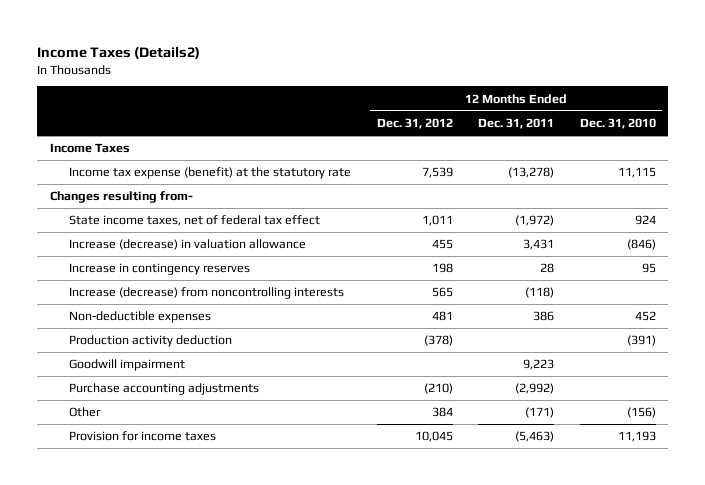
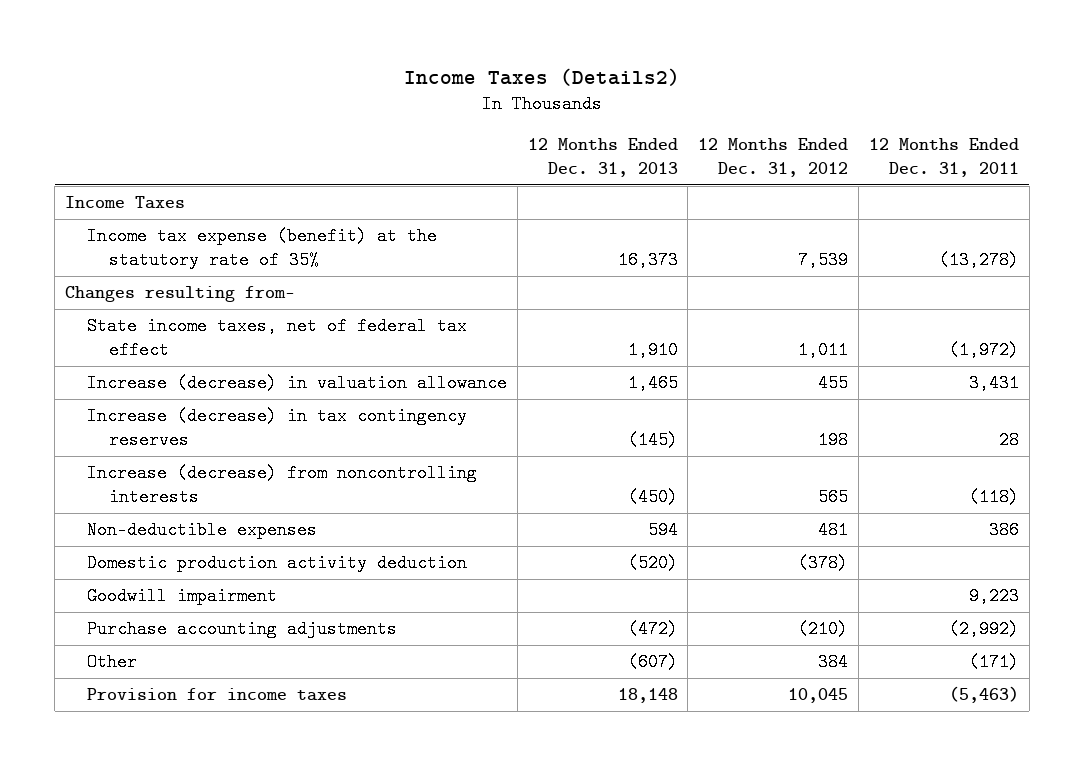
[579,117,656,129] Dec. 31, 2010 -> none
none -> [527,137,678,177] 12 Months Ended Dec. 31, 2013
[69,167,352,180] Income tax expense (benefit) at the statutory rate -> [86,227,437,270] Income tax expense (benefit) at the statutory rate of 35%
[69,263,251,276] Increase in contingency reserves -> [86,407,467,450] Increase (decrease) in tax contingency reserves
[69,335,233,348] Production activity deduction -> [86,554,467,573] Domestic production activity deduction

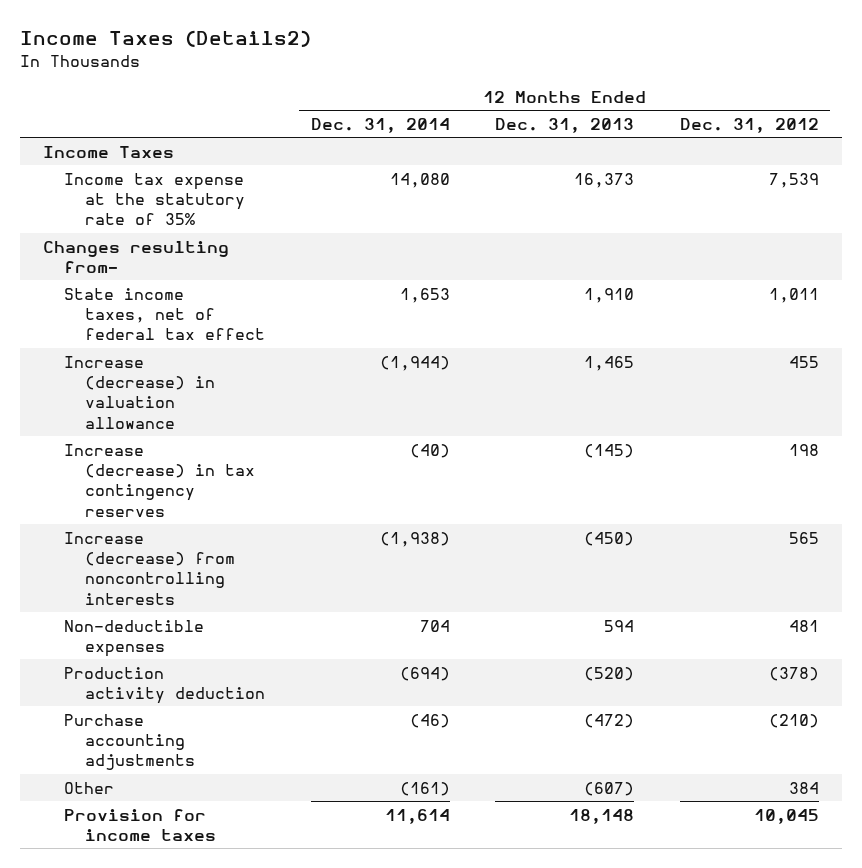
[868,137,1019,177] 12 Months Ended Dec. 31, 2011 -> none
none -> [310,117,450,133] Dec. 31, 2014
[86,227,437,270] Income tax expense (benefit) at the statutory rate of 35% -> [63,172,246,226] Income tax expense at the statutory rate of 35%
[86,587,277,606] Goodwill impairment -> none
[86,554,467,573] Domestic production activity deduction -> [63,666,266,705] Production activity deduction

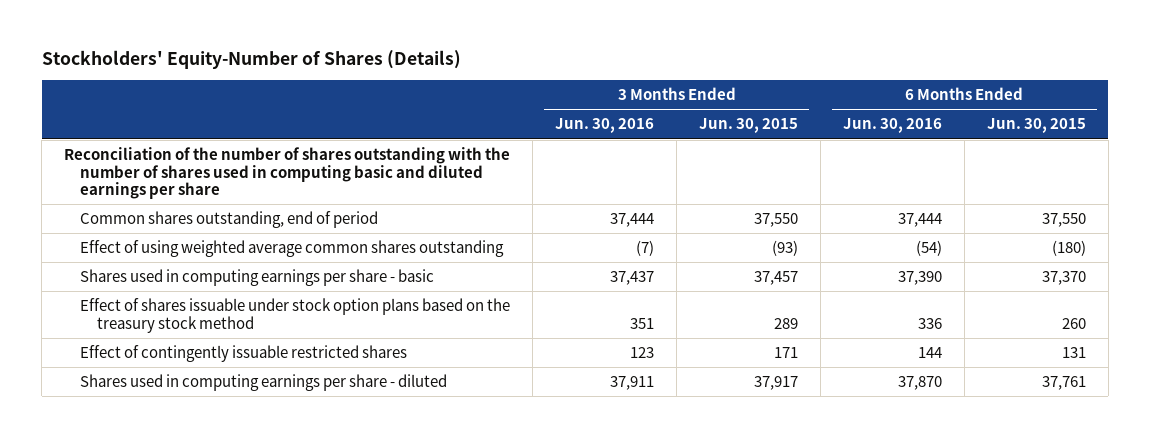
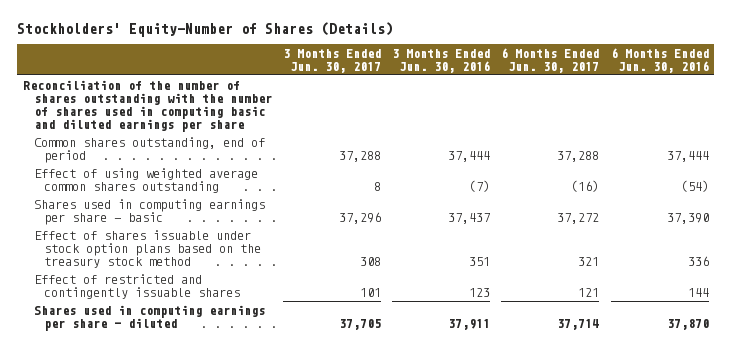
[699,118,799,134] Jun. 30, 2015 -> none
[986,118,1086,134] Jun. 30, 2015 -> none
none -> [282,48,381,74] 3 Months Ended Jun. 30, 2017
none -> [501,47,600,74] 6 Months Ended Jun. 30, 2017
[80,345,408,363] Effect of contingently issuable restricted shares -> [33,273,241,299] Effect of restricted and contingently issuable shares

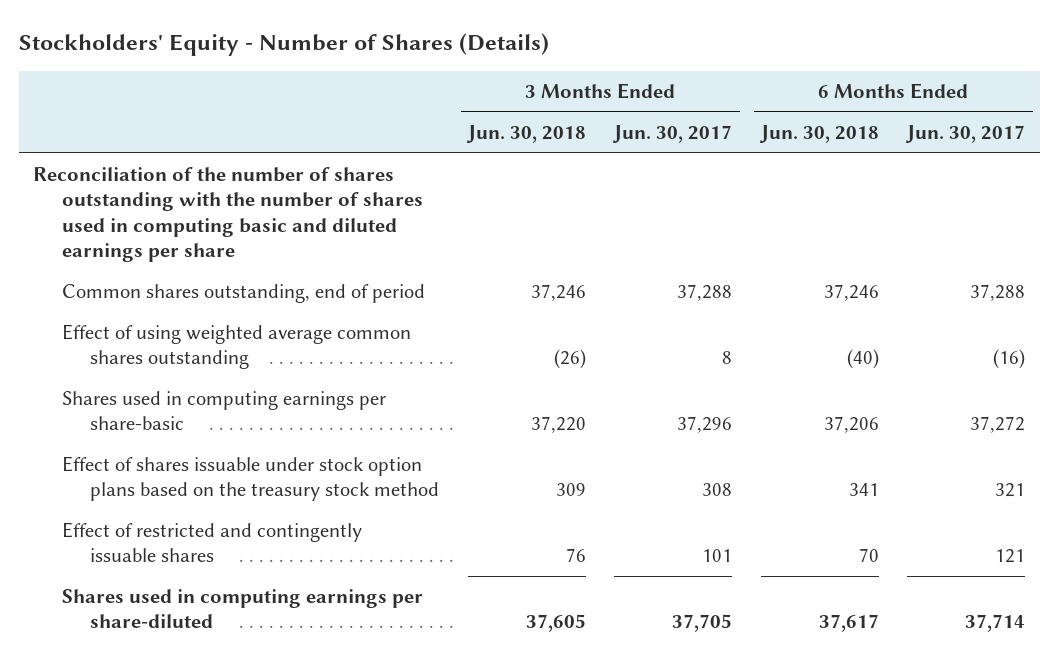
[17,21,394,37] Stockholders' Equity-Number of Shares (Details) -> [18,33,549,57] Stockholders' Equity - Number of Shares (Details)
[392,48,491,74] 3 Months Ended Jun. 30, 2016 -> none
[610,47,709,74] 6 Months Ended Jun. 30, 2016 -> none
none -> [465,125,586,144] Jun. 30, 2018
none -> [758,125,879,144] Jun. 30, 2018
[33,198,265,225] Shares used in computing earnings per share - basic -> [61,391,386,431] Shares used in computing earnings per share-basic
[33,304,265,331] Shares used in computing earnings per share - diluted -> [61,589,423,629] Shares used in computing earnings per share-diluted

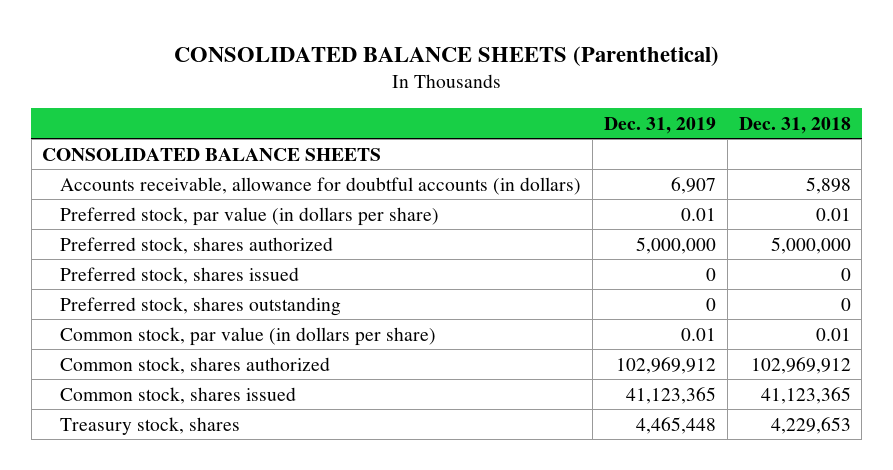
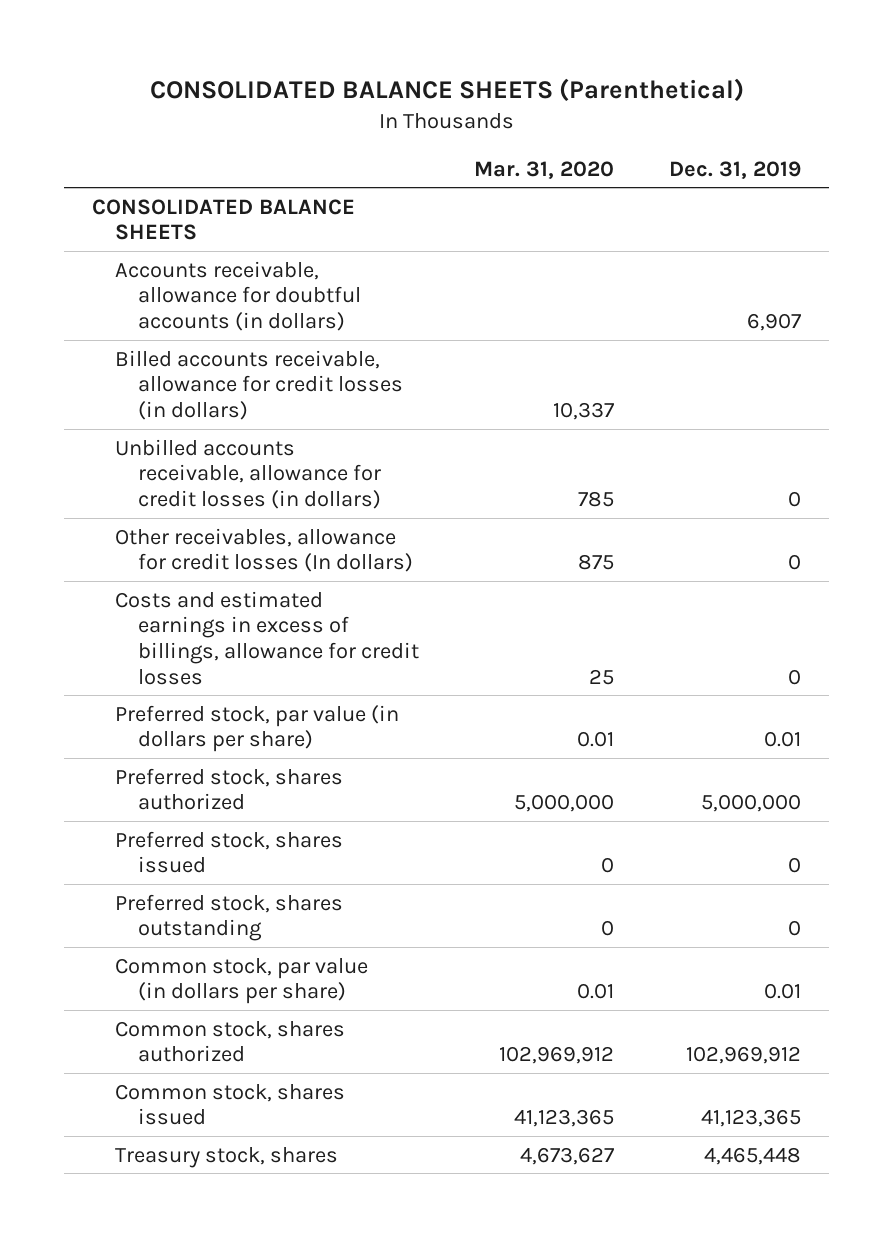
[738,116,851,134] Dec. 31, 2018 -> none
none -> [474,160,615,179] Mar. 31, 2020
none -> [114,349,403,420] Billed accounts receivable, allowance for credit losses (in dollars)
none -> [114,438,381,509] Unbilled accounts receivable, allowance for credit losses (in dollars)
none -> [114,527,413,573] Other receivables, allowance for credit losses (In dollars)
none -> [114,590,419,685] Costs and estimated earnings in excess of billings, allowance for credit losses

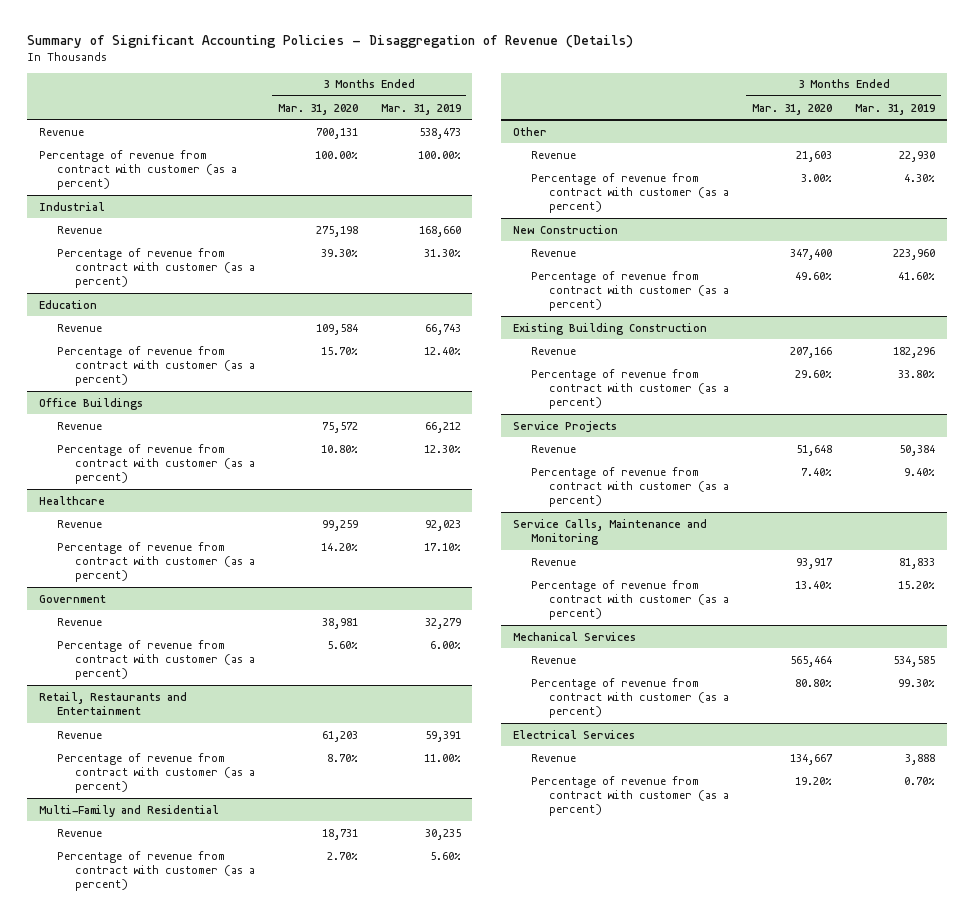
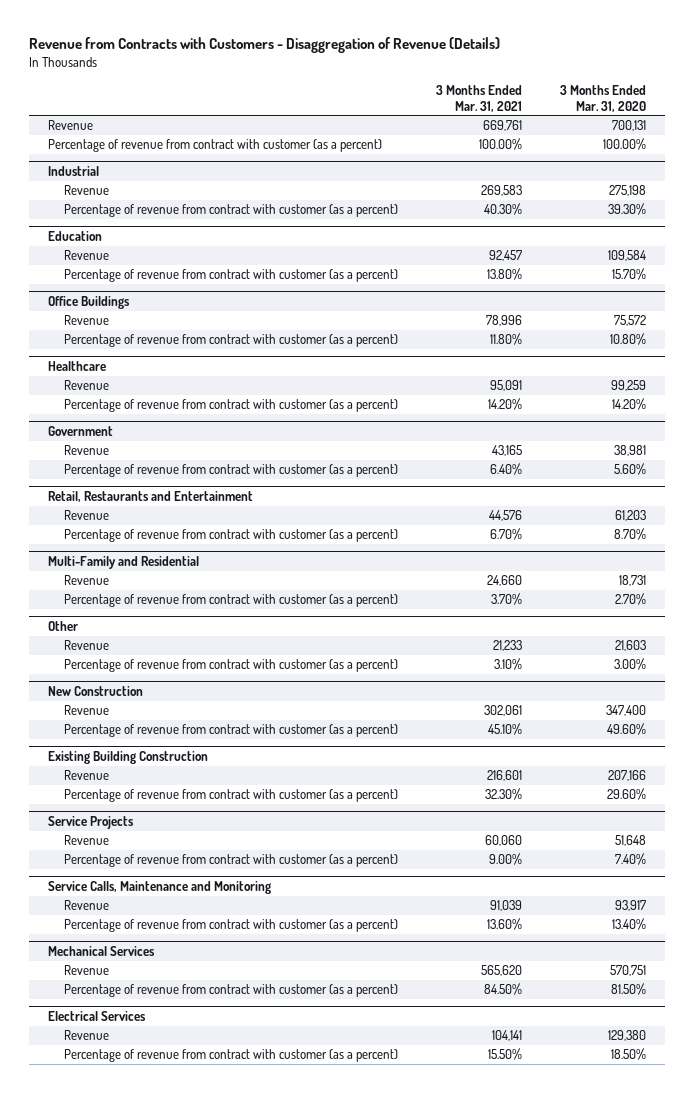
[27,35,634,49] Summary of Significant Accounting Policies - Disaggregation of Revenue (Details) -> [29,37,501,54] Revenue from Contracts with Customers - Disaggregation of Revenue (Details)
[380,103,461,115] Mar. 31, 2019 -> none
none -> [435,84,522,112] 3 Months Ended Mar. 31, 2021
[790,655,833,667] 565,464 -> [609,965,646,977] 570,751
[795,678,833,687] 80.80% -> [610,983,646,996] 81.50%
[790,753,834,765] 134,667 -> [607,1030,646,1042] 129,380
[795,776,833,785] 19.20% -> [610,1048,646,1061] 18.50%

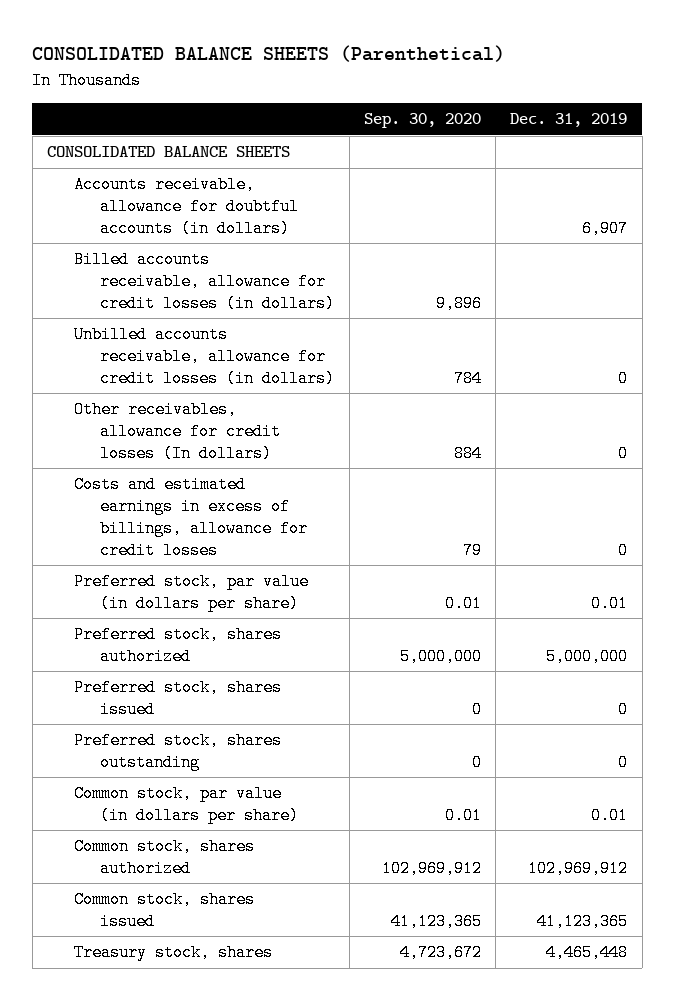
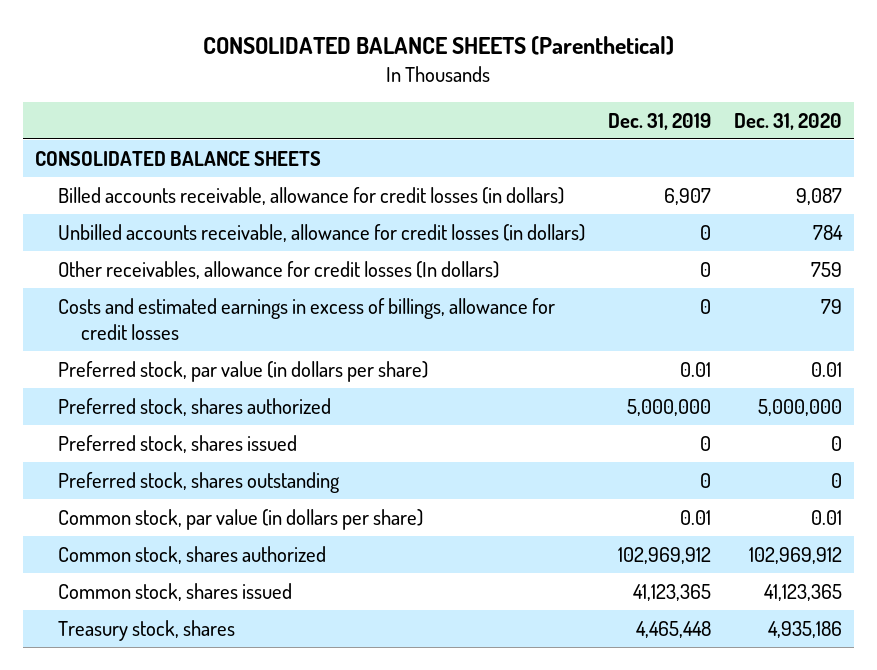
[363,113,481,129] Sep. 30, 2020 -> none
none -> [734,112,843,130] Dec. 31, 2020
[73,251,336,312] Billed accounts receivable, allowance for credit losses (in dollars) -> none
[73,176,300,237] Accounts receivable, allowance for doubtful accounts (in dollars) -> [57,186,564,205] Billed accounts receivable, allowance for credit losses (in dollars)

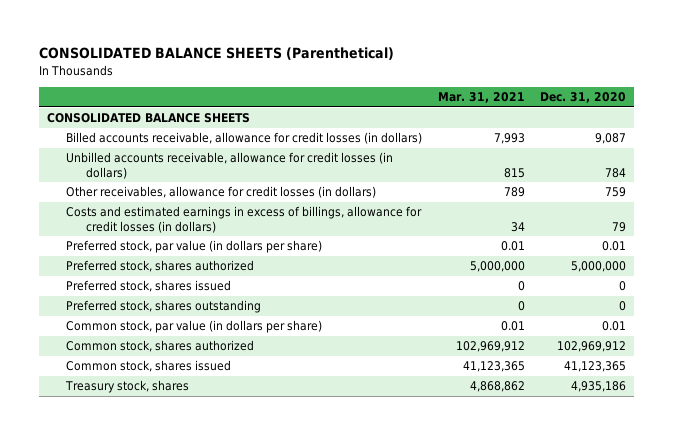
[608,112,712,130] Dec. 31, 2019 -> none
none -> [437,92,525,104] Mar. 31, 2021
[57,260,499,279] Other receivables, allowance for credit losses (In dollars) -> [66,186,377,199] Other receivables, allowance for credit losses (in dollars)
[57,297,555,340] Costs and estimated earnings in excess of billings, allowance for credit losses -> [66,206,423,233] Costs and estimated earnings in excess of billings, allowance for credit losses (in dollars)

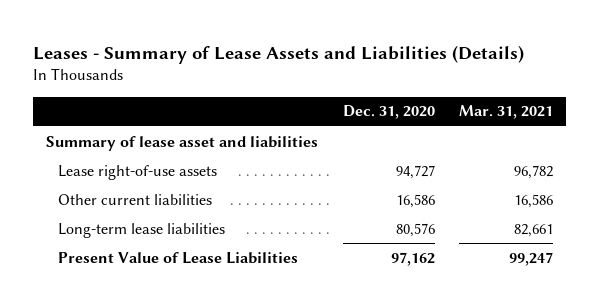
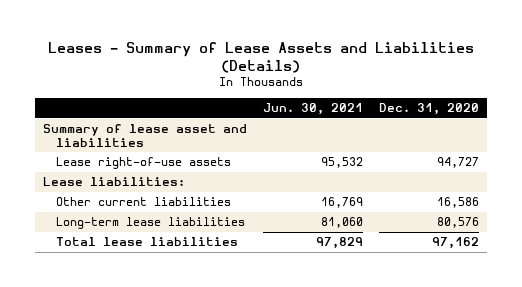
[459,105,554,120] Mar. 31, 2021 -> none
none -> [262,103,363,116] Jun. 30, 2021
none -> [42,177,185,187] Lease liabilities:
[58,251,299,264] Present Value of Lease Liabilities -> [55,237,238,247] Total lease liabilities

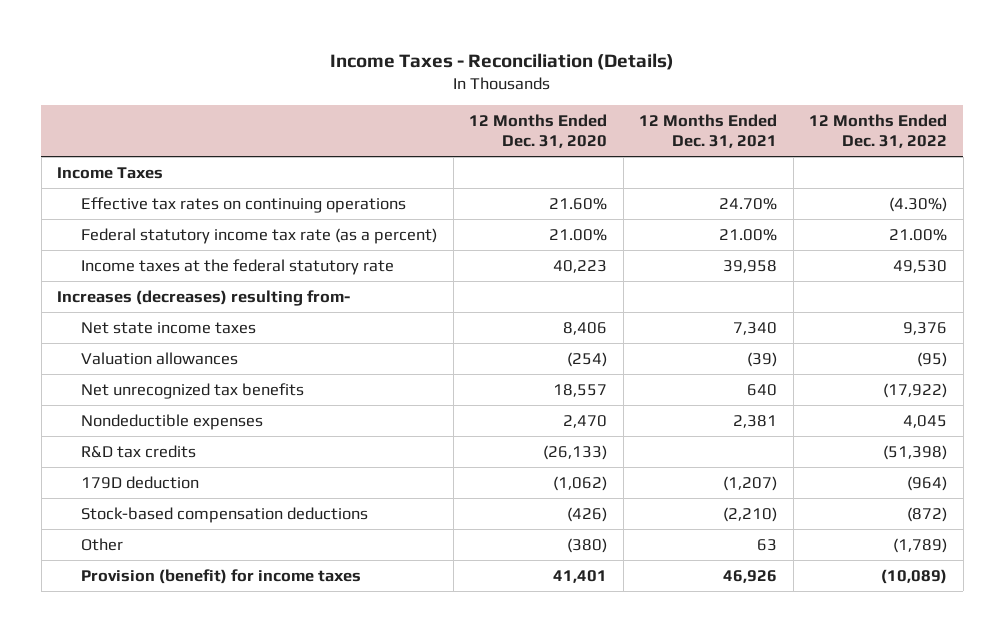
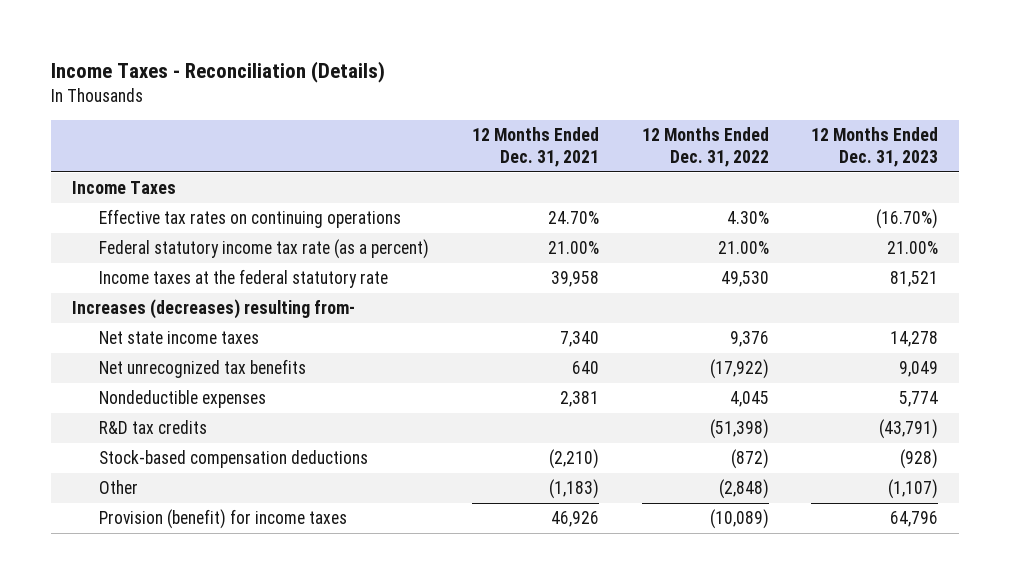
[469,114,608,149] 12 Months Ended Dec. 31, 2020 -> none
none -> [811,127,939,167] 12 Months Ended Dec. 31, 2023
[889,196,948,212] (4.30%) -> [726,211,769,225] 4.30%
[81,351,239,365] Valuation allowances -> none
[81,475,200,489] 179D deduction -> none
[757,538,778,551] 63 -> [548,479,599,500] (1,183)
[893,537,948,553] (1,789) -> [718,479,769,500] (2,848)

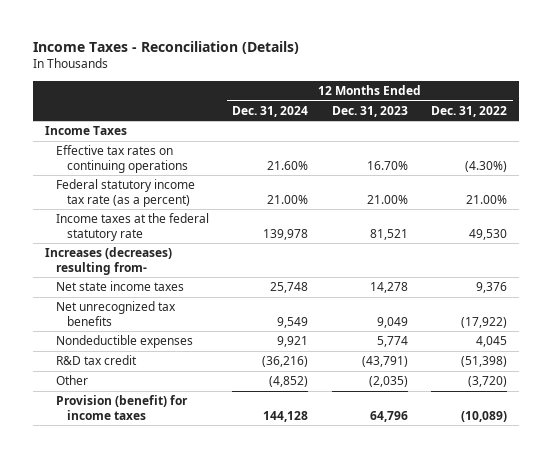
[471,127,599,167] 12 Months Ended Dec. 31, 2021 -> none
none -> [232,105,309,117] Dec. 31, 2024
[726,211,769,225] 4.30% -> [464,160,507,172] (4.30%)
[876,209,939,230] (16.70%) -> [366,160,408,170] 16.70%
[99,450,369,469] Stock-based compensation deductions -> none
[99,420,208,435] R&D tax credits -> [56,355,138,366] R&D tax credit
[718,479,769,500] (2,848) -> [467,376,507,388] (3,720)
[888,479,939,500] (1,107) -> [368,376,408,388] (2,035)

